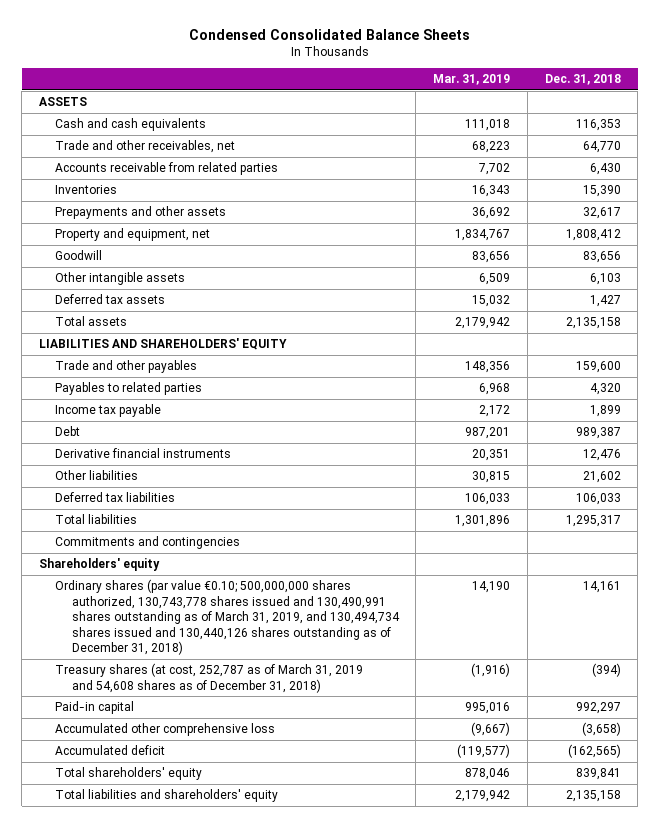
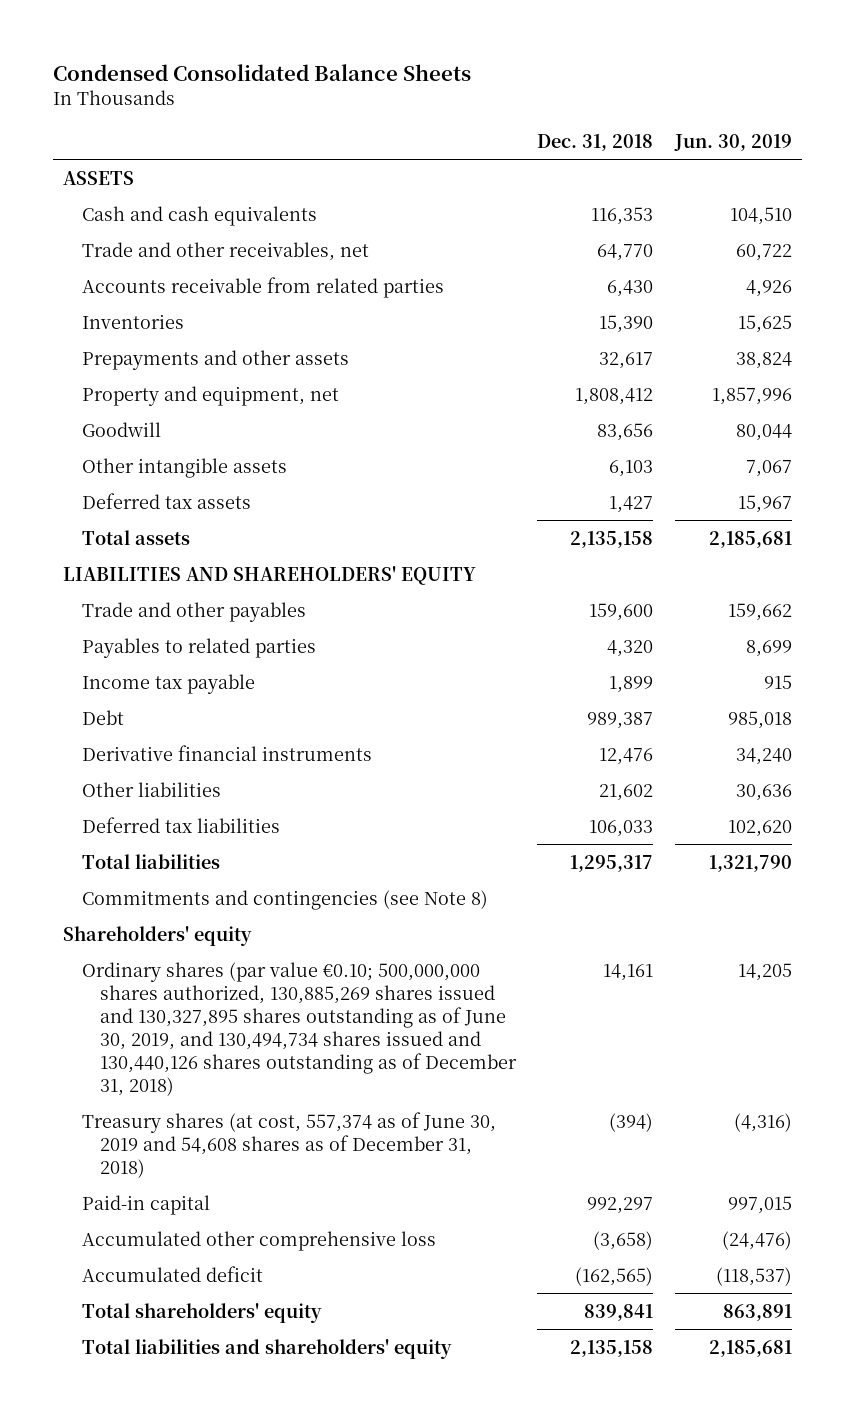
[433,74,511,86] Mar. 31, 2019 -> none
none -> [673,133,792,151] Jun. 30, 2019
[55,536,241,550] Commitments and contingencies -> [81,889,488,910] Commitments and contingencies (see Note 8)
[55,579,400,656] Ordinary shares (par value €0.10; 500,000,000 shares authorized, 130,743,778 shares issued and 130,490,991 shares outstanding as of March 31, 2019, and 130,494,734 shares issued and 130,440,126 shares outstanding as of December 31, 2018) -> [81,961,517,1096] Ordinary shares (par value €0.10; 500,000,000 shares authorized, 130,885,269 shares issued and 130,327,895 shares outstanding as of June 30, 2019, and 130,494,734 shares issued and 130,440,126 shares outstanding as of December 31, 2018)
[55,663,364,693] Treasury shares (at cost, 252,787 as of March 31, 2019 and 54,608 shares as of December 31, 2018) -> [81,1111,496,1178] Treasury shares (at cost, 557,374 as of June 30, 2019 and 54,608 shares as of December 31, 2018)

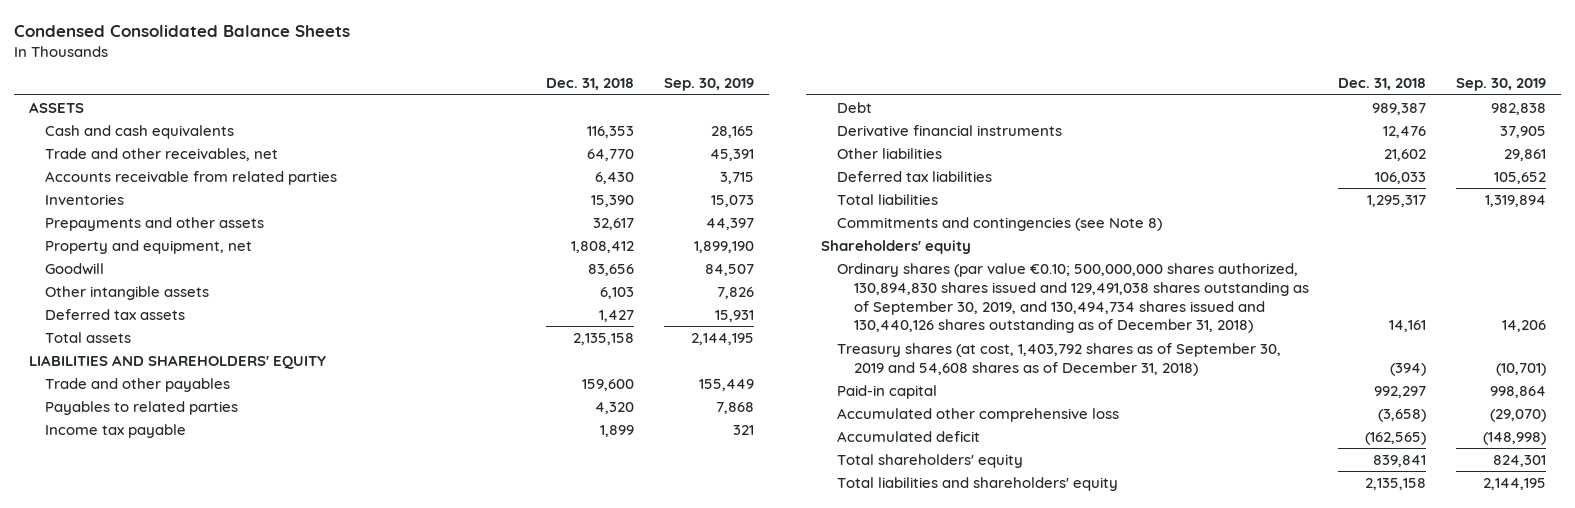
[673,133,792,151] Jun. 30, 2019 -> none
none -> [664,78,755,92] Sep. 30, 2019
[81,961,517,1096] Ordinary shares (par value €0.10; 500,000,000 shares authorized, 130,885,269 shares issued and 130,327,895 shares outstanding as of June 30, 2019, and 130,494,734 shares issued and 130,440,126 shares outstanding as of December 31, 2018) -> [837,262,1309,334] Ordinary shares (par value €0.10; 500,000,000 shares authorized, 130,894,830 shares issued and 129,491,038 shares outstanding as of September 30, 2019, and 130,494,734 shares issued and 130,440,126 shares outstanding as of December 31, 2018)
[81,1111,496,1178] Treasury shares (at cost, 557,374 as of June 30, 2019 and 54,608 shares as of December 31, 2018) -> [837,342,1282,376] Treasury shares (at cost, 1,403,792 shares as of September 30, 2019 and 54,608 shares as of December 31, 2018)

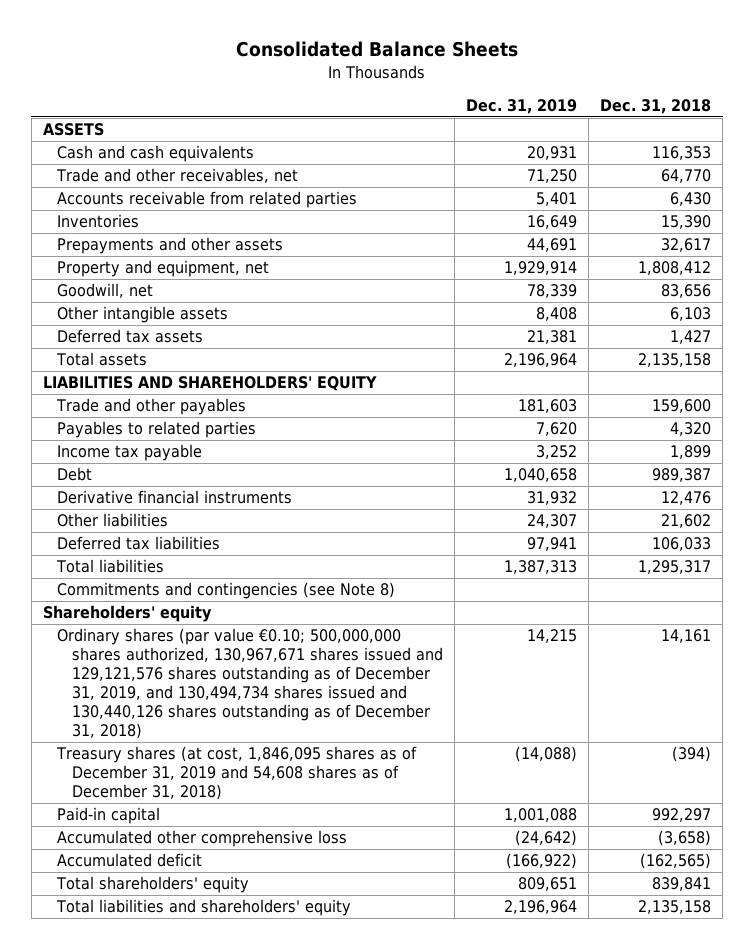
[13,24,350,37] Condensed Consolidated Balance Sheets -> [236,41,519,58] Consolidated Balance Sheets
[664,78,755,92] Sep. 30, 2019 -> none
none -> [465,99,577,115] Dec. 31, 2019
[44,262,104,275] Goodwill -> [57,283,154,299] Goodwill, net
[837,262,1309,334] Ordinary shares (par value €0.10; 500,000,000 shares authorized, 130,894,830 shares issued and 129,491,038 shares outstanding as of September 30, 2019, and 130,494,734 shares issued and 130,440,126 shares outstanding as of December 31, 2018) -> [57,628,443,740] Ordinary shares (par value €0.10; 500,000,000 shares authorized, 130,967,671 shares issued and 129,121,576 shares outstanding as of December 31, 2019, and 130,494,734 shares issued and 130,440,126 shares outstanding as of December 31, 2018)
[837,342,1282,376] Treasury shares (at cost, 1,403,792 shares as of September 30, 2019 and 54,608 shares as of December 31, 2018) -> [56,746,418,801] Treasury shares (at cost, 1,846,095 shares as of December 31, 2019 and 54,608 shares as of December 31, 2018)

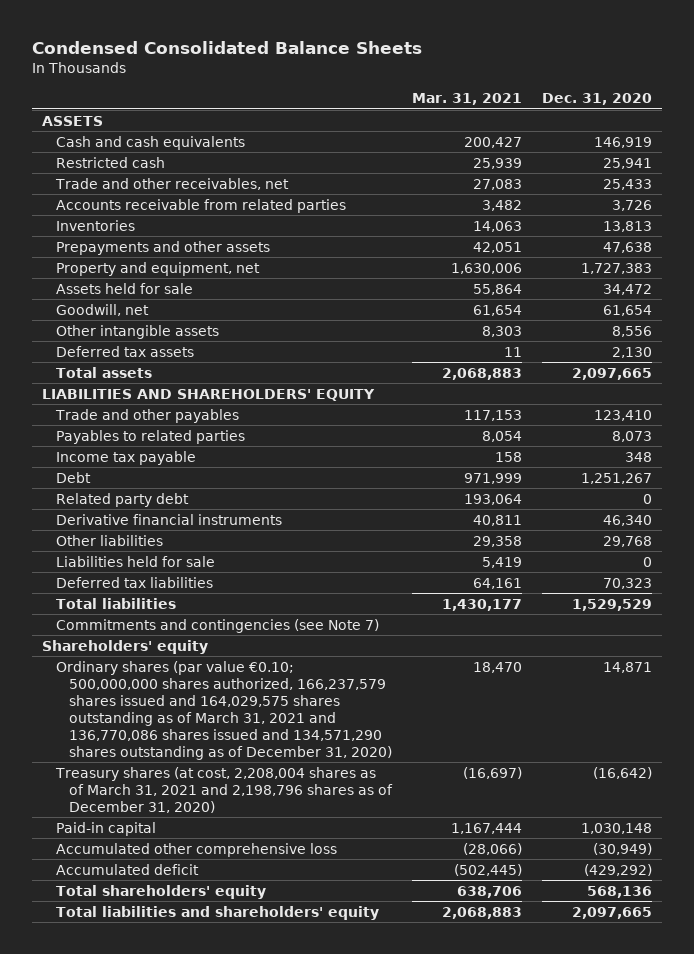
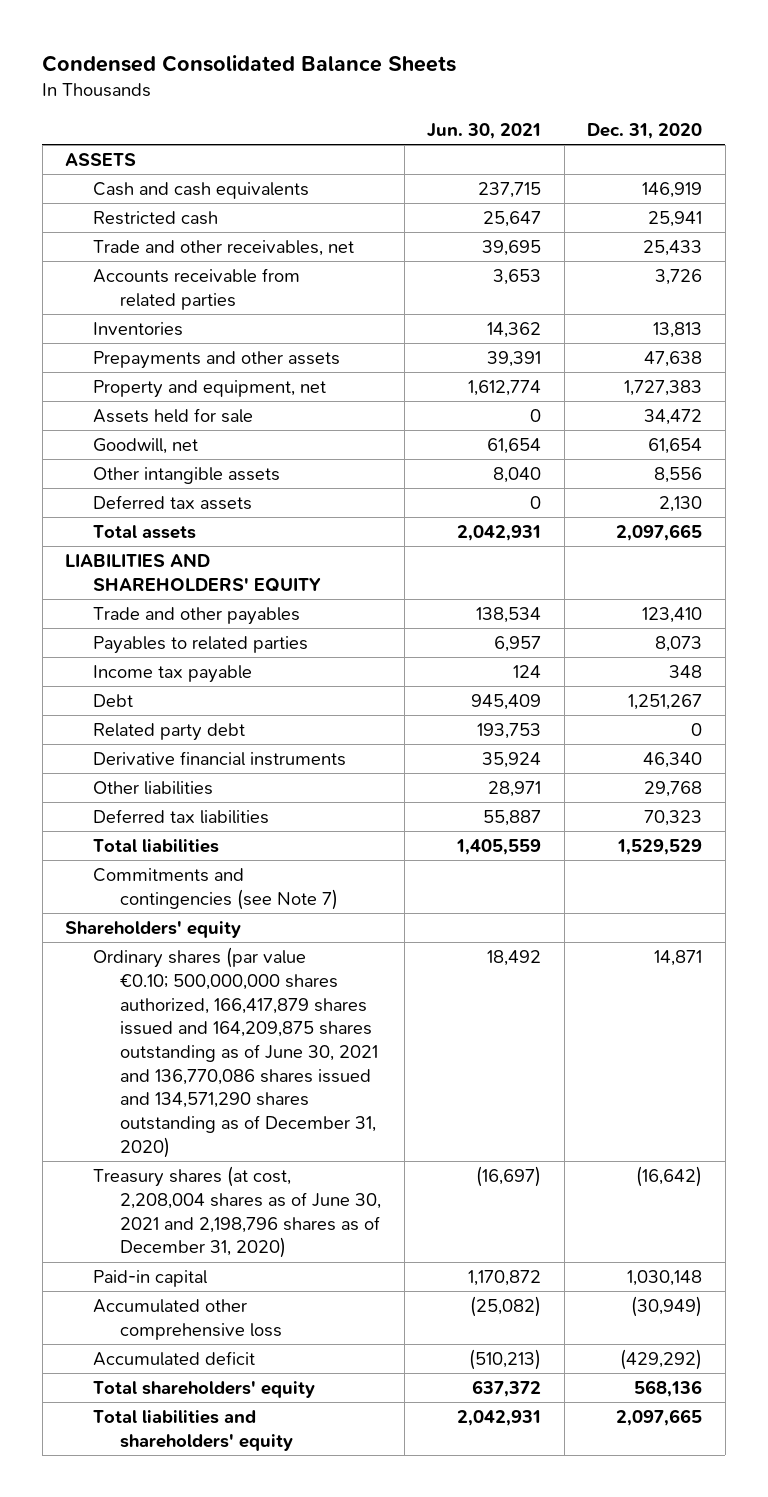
[412,93,523,106] Mar. 31, 2021 -> none
none -> [427,122,542,139] Jun. 30, 2021
[55,555,215,567] Liabilities held for sale -> none
[55,660,393,760] Ordinary shares (par value €0.10; 500,000,000 shares authorized, 166,237,579 shares issued and 164,029,575 shares outstanding as of March 31, 2021 and 136,770,086 shares issued and 134,571,290 shares outstanding as of December 31, 2020) -> [92,947,379,1158] Ordinary shares (par value €0.10; 500,000,000 shares authorized, 166,417,879 shares issued and 164,209,875 shares outstanding as of June 30, 2021 and 136,770,086 shares issued and 134,571,290 shares outstanding as of December 31, 2020)
[54,766,394,813] Treasury shares (at cost, 2,208,004 shares as of March 31, 2021 and 2,198,796 shares as of December 31, 2020) -> [92,1166,382,1259] Treasury shares (at cost, 2,208,004 shares as of June 30, 2021 and 2,198,796 shares as of December 31, 2020)

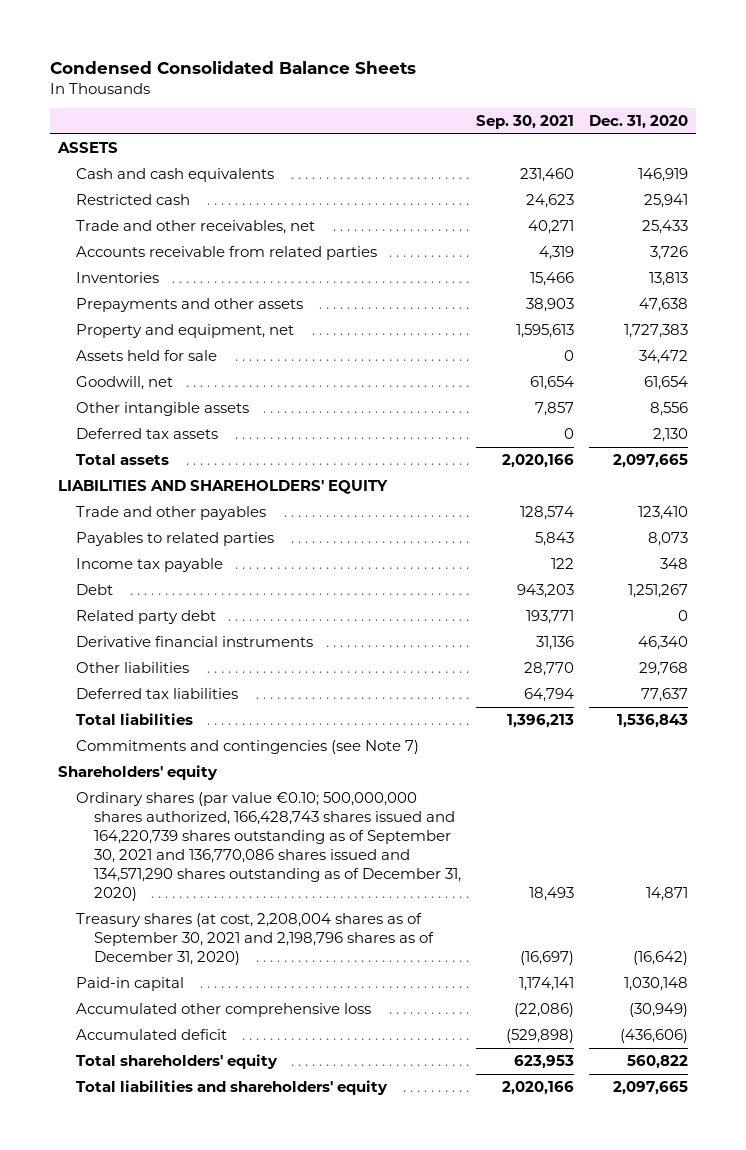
[427,122,542,139] Jun. 30, 2021 -> none
none -> [476,115,575,130] Sep. 30, 2021
[644,810,703,827] 70,323 -> [641,687,689,702] 77,637
[617,839,703,856] 1,529,529 -> [617,713,689,728] 1,536,843
[92,947,379,1158] Ordinary shares (par value €0.10; 500,000,000 shares authorized, 166,417,879 shares issued and 164,209,875 shares outstanding as of June 30, 2021 and 136,770,086 shares issued and 134,571,290 shares outstanding as of December 31, 2020) -> [76,791,462,902] Ordinary shares (par value €0.10; 500,000,000 shares authorized, 166,428,743 shares issued and 164,220,739 shares outstanding as of September 30, 2021 and 136,770,086 shares issued and 134,571,290 shares outstanding as of December 31, 2020)
[92,1166,382,1259] Treasury shares (at cost, 2,208,004 shares as of June 30, 2021 and 2,198,796 shares as of December 31, 2020) -> [76,912,435,966] Treasury shares (at cost, 2,208,004 shares as of September 30, 2021 and 2,198,796 shares as of December 31, 2020)
[620,1349,703,1371] (429,292) -> [620,1028,689,1043] (436,606)
[634,1380,703,1398] 568,136 -> [627,1054,689,1069] 560,822

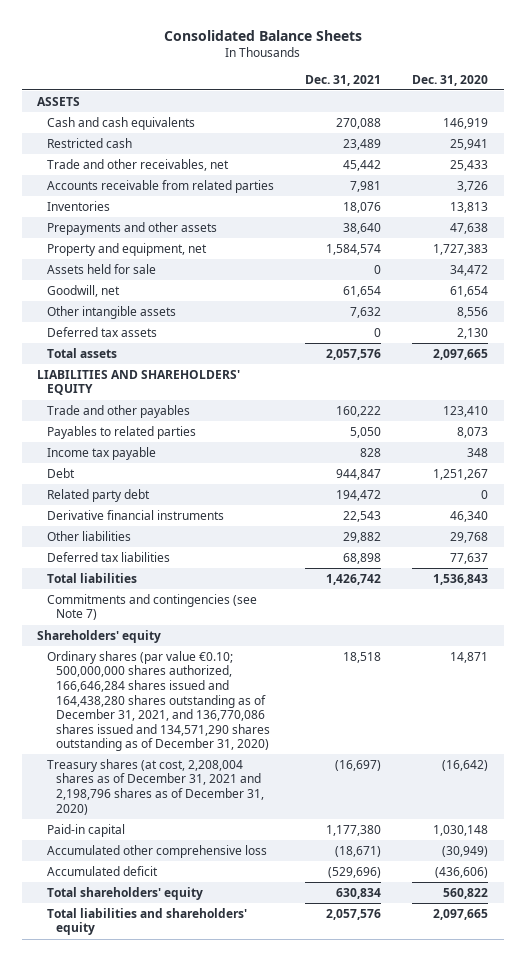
[50,60,417,74] Condensed Consolidated Balance Sheets -> [163,29,362,41] Consolidated Balance Sheets
[476,115,575,130] Sep. 30, 2021 -> none
none -> [305,74,382,86] Dec. 31, 2021
[76,791,462,902] Ordinary shares (par value €0.10; 500,000,000 shares authorized, 166,428,743 shares issued and 164,220,739 shares outstanding as of September 30, 2021 and 136,770,086 shares issued and 134,571,290 shares outstanding as of December 31, 2020) -> [46,650,270,752] Ordinary shares (par value €0.10; 500,000,000 shares authorized, 166,646,284 shares issued and 164,438,280 shares outstanding as of December 31, 2021, and 136,770,086 shares issued and 134,571,290 shares outstanding as of December 31, 2020)
[76,912,435,966] Treasury shares (at cost, 2,208,004 shares as of September 30, 2021 and 2,198,796 shares as of December 31, 2020) -> [46,758,264,815] Treasury shares (at cost, 2,208,004 shares as of December 31, 2021 and 2,198,796 shares as of December 31, 2020)

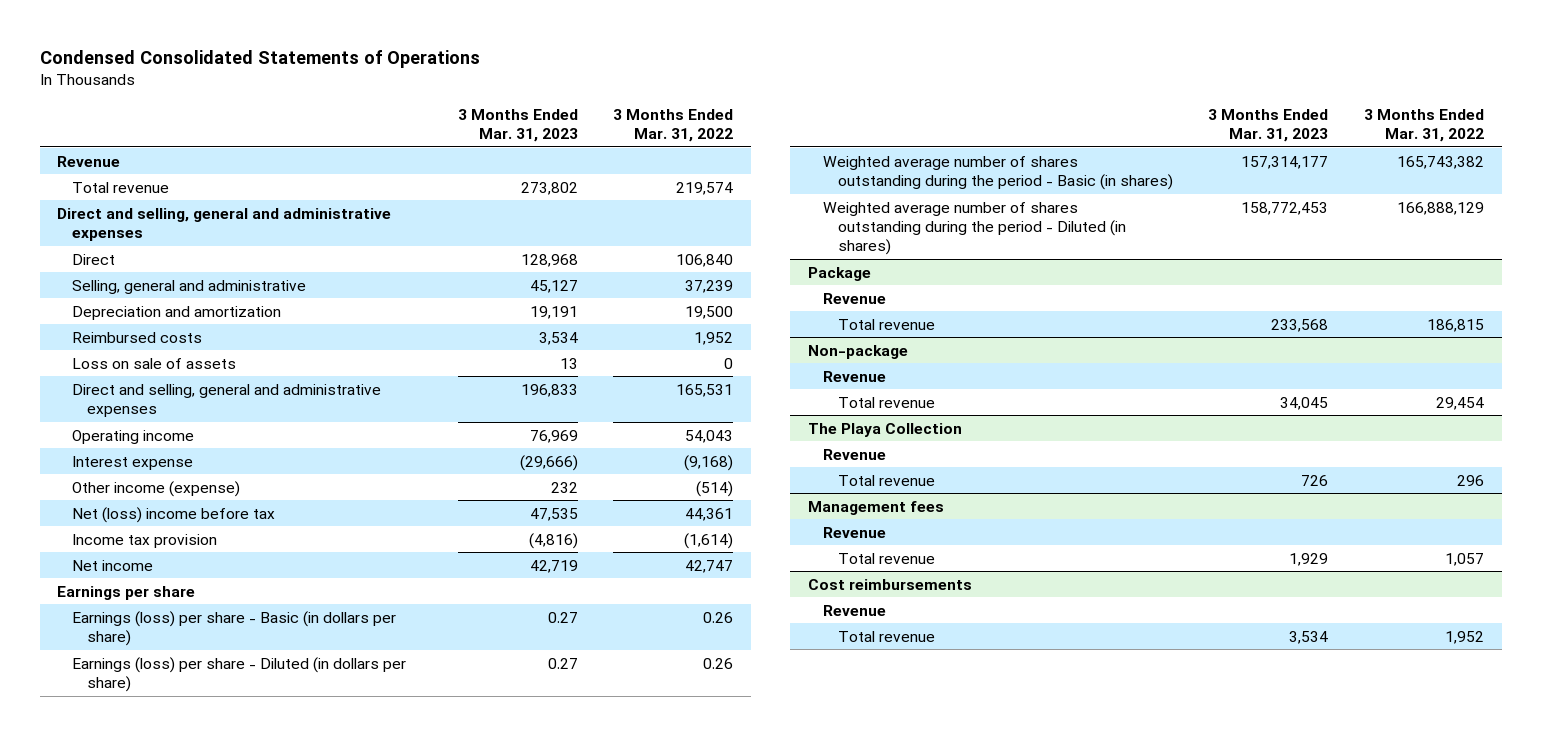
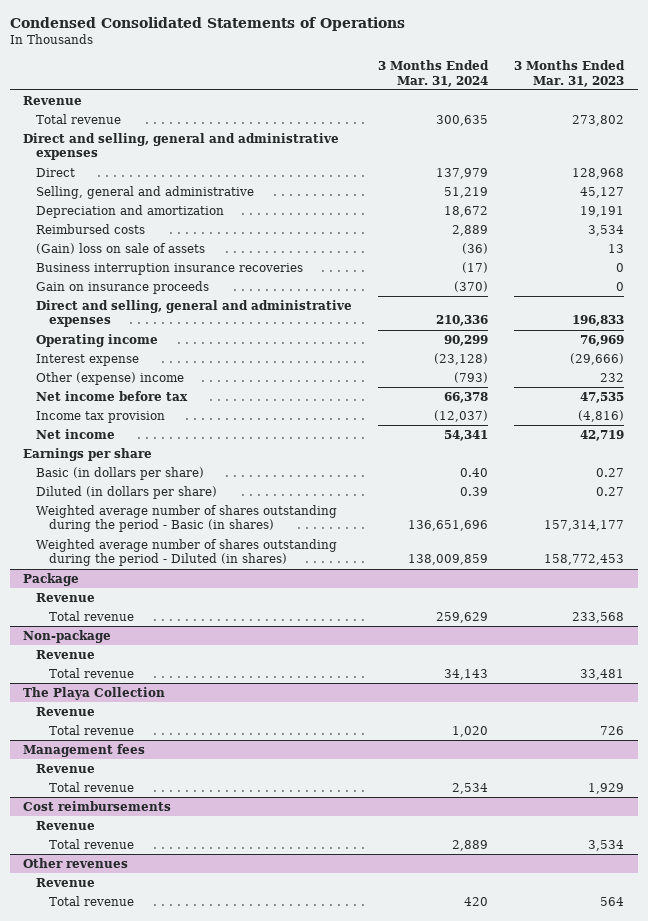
[613,108,734,142] 3 Months Ended Mar. 31, 2022 -> none
none -> [378,60,490,87] 3 Months Ended Mar. 31, 2024
[72,357,237,369] Loss on sale of assets -> [36,242,206,254] (Gain) loss on sale of assets
none -> [36,262,304,275] Business interruption insurance recoveries
none -> [36,280,210,294] Gain on insurance proceeds
[72,480,241,497] Other income (expense) -> [36,371,185,385] Other (expense) income
[72,506,276,523] Net (loss) income before tax -> [36,390,189,401] Net income before tax
[72,610,397,647] Earnings (loss) per share - Basic (in dollars per share) -> [36,466,205,480] Basic (in dollars per share)
[72,656,407,693] Earnings (loss) per share - Diluted (in dollars per share) -> [36,485,218,499] Diluted (in dollars per share)
[1280,396,1329,410] 34,045 -> [580,668,625,680] 33,481
none -> [23,857,129,868] Other revenues
none -> [36,877,96,887] Revenue
none -> [49,895,135,906] Total revenue

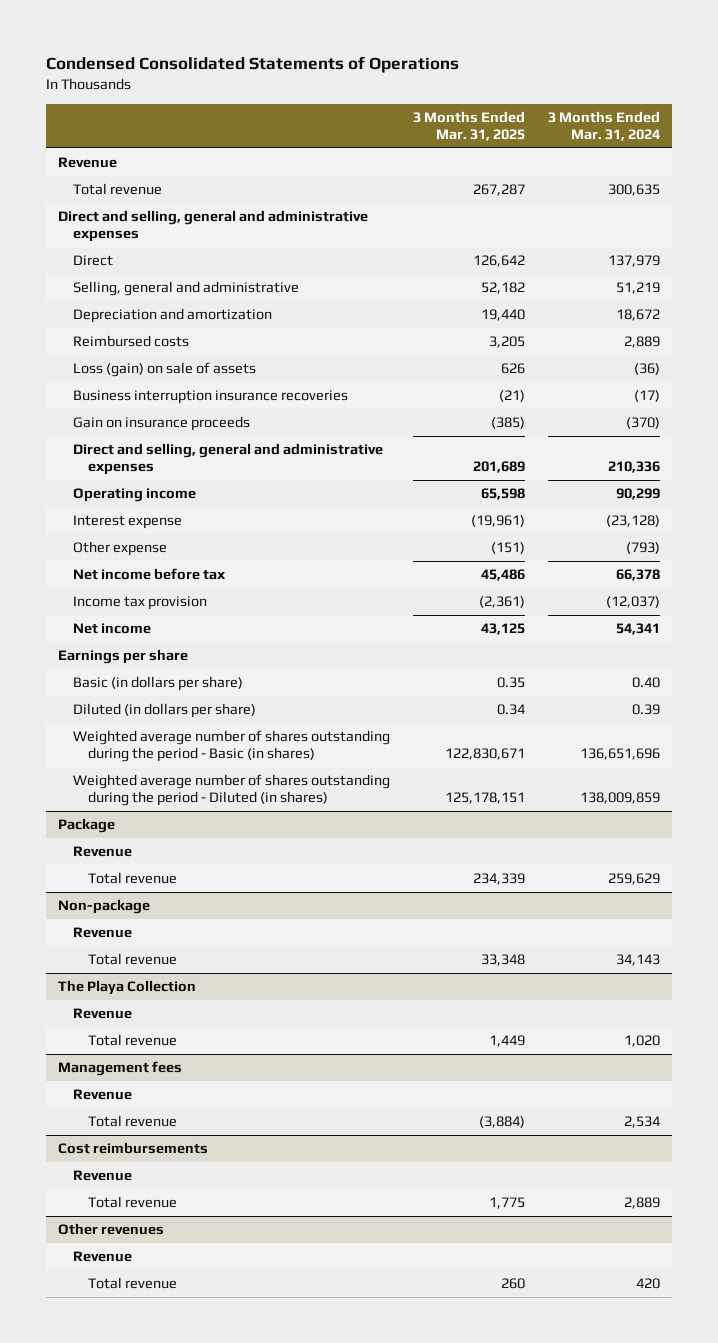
[514,60,626,87] 3 Months Ended Mar. 31, 2023 -> none
none -> [413,110,526,141] 3 Months Ended Mar. 31, 2025
[36,242,206,254] (Gain) loss on sale of assets -> [72,362,256,378] Loss (gain) on sale of assets
[36,371,185,385] Other (expense) income -> [72,541,167,557] Other expense

